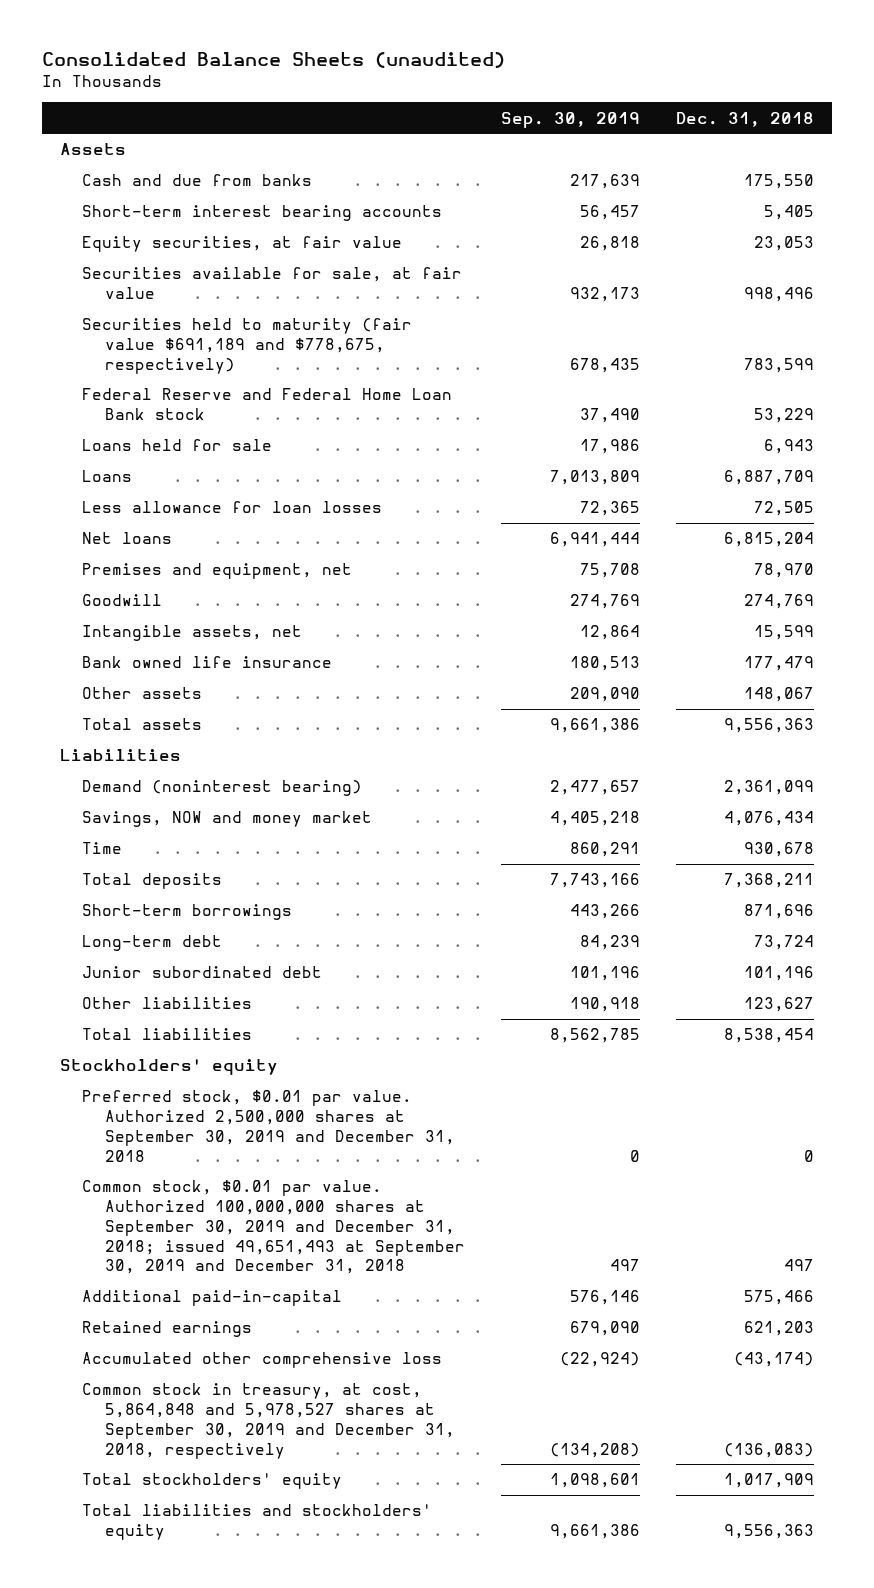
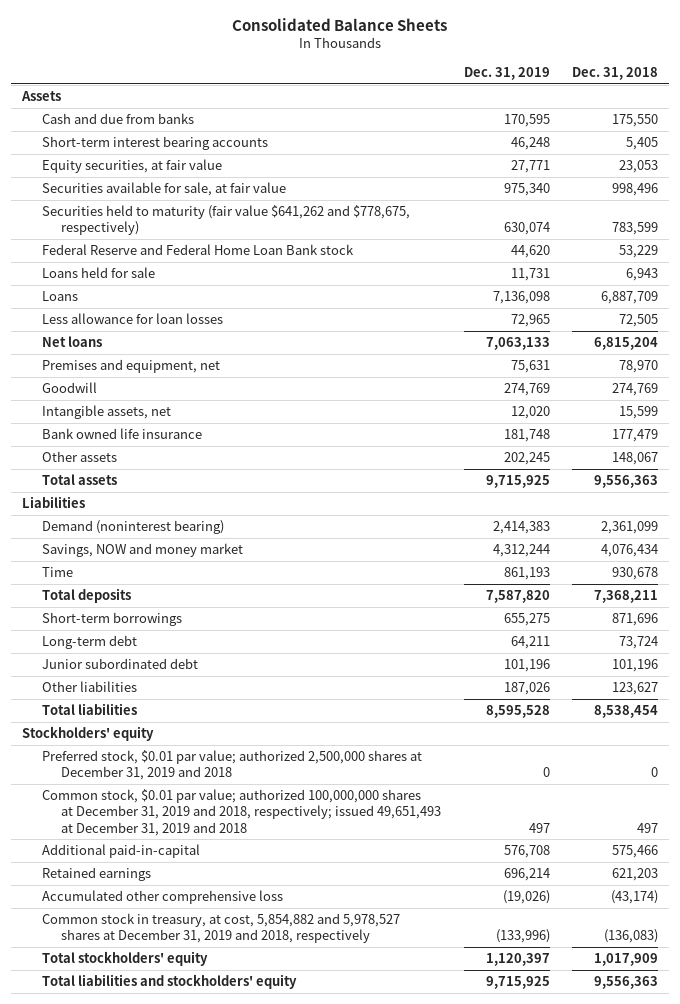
[41,51,505,68] Consolidated Balance Sheets (unaudited) -> [232,17,448,31] Consolidated Balance Sheets
[501,111,641,128] Sep. 30, 2019 -> none
none -> [463,67,550,81] Dec. 31, 2019
[82,318,413,374] Securities held to maturity (fair value $691,189 and $778,675, respectively) -> [41,204,410,236] Securities held to maturity (fair value $641,262 and $778,675, respectively)
[82,1090,455,1162] Preferred stock, $0.01 par value. Authorized 2,500,000 shares at September 30, 2019 and December 31, 2018 -> [41,749,422,781] Preferred stock, $0.01 par value; authorized 2,500,000 shares at December 31, 2019 and 2018
[82,1180,465,1275] Common stock, $0.01 par value. Authorized 100,000,000 shares at September 30, 2019 and December 31, 2018; issued 49,651,493 at September 30, 2019 and December 31, 2018 -> [41,788,442,836] Common stock, $0.01 par value; authorized 100,000,000 shares at December 31, 2019 and 2018, respectively; issued 49,651,493 at December 31, 2019 and 2018
[82,1383,455,1459] Common stock in treasury, at cost, 5,864,848 and 5,978,527 shares at September 30, 2019 and December 31, 2018, respectively -> [41,912,400,944] Common stock in treasury, at cost, 5,854,882 and 5,978,527 shares at December 31, 2019 and 2018, respectively

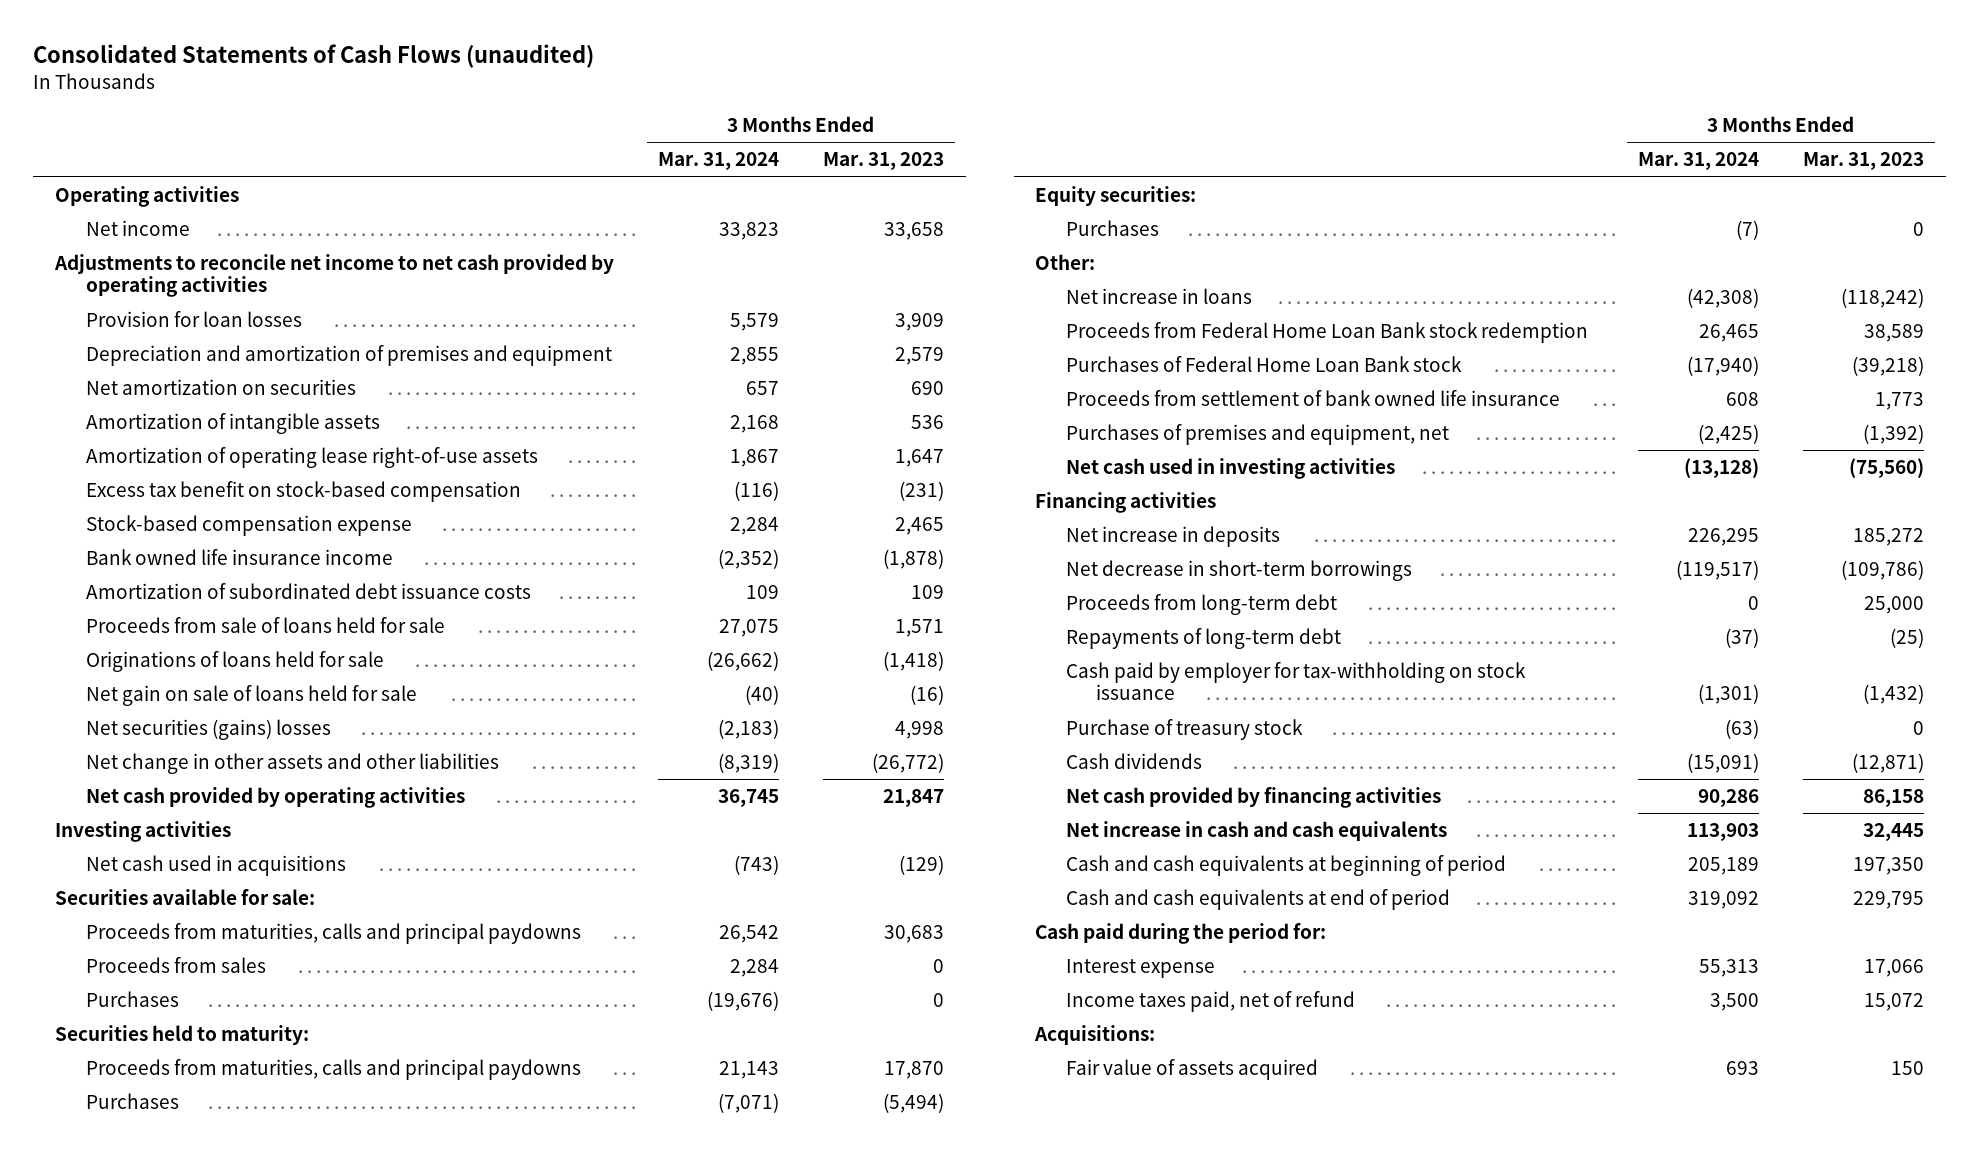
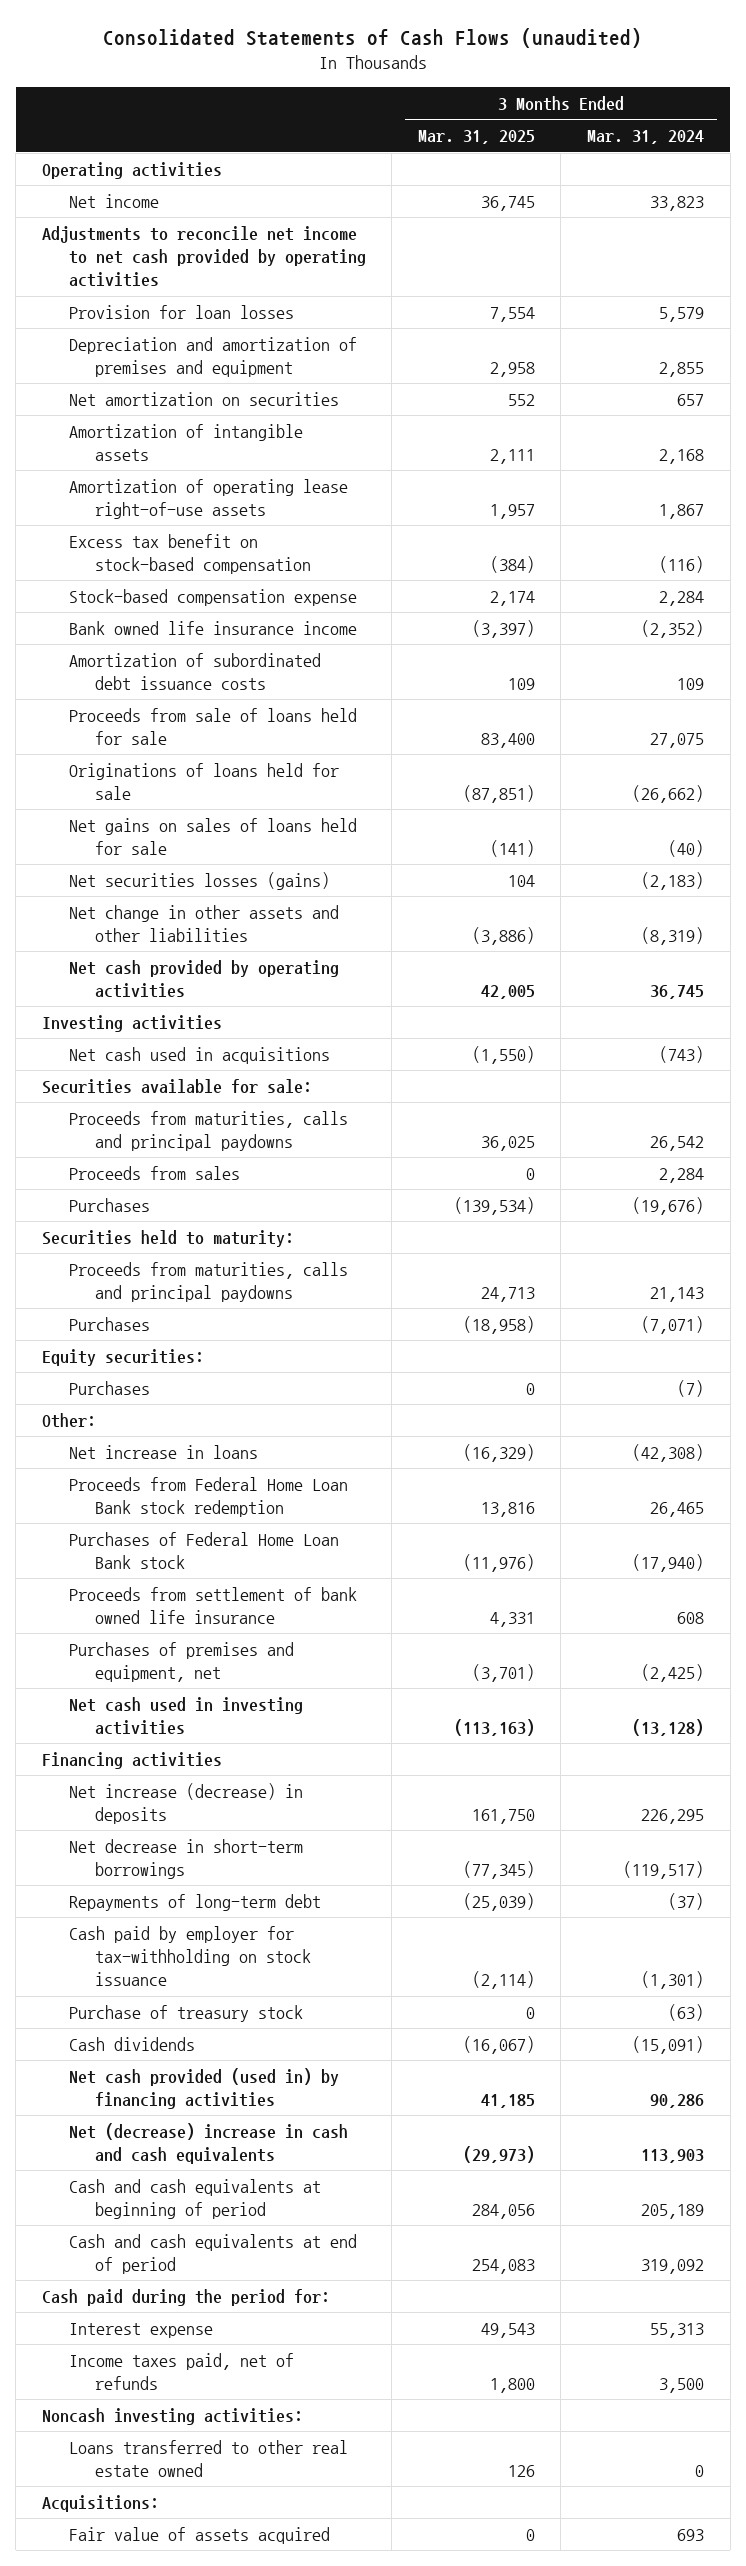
[822,152,944,171] Mar. 31, 2023 -> none
none -> [417,130,535,145] Mar. 31, 2025
[85,685,417,707] Net gain on sale of loans held for sale -> [68,818,357,856] Net gains on sales of loans held for sale
[85,719,331,741] Net securities (gains) losses -> [68,872,330,891] Net securities losses (gains)
[1065,526,1280,548] Net increase in deposits -> [68,1783,303,1825] Net increase (decrease) in deposits
[1065,594,1337,616] Proceeds from long-term debt -> none
[1065,787,1441,809] Net cash provided by financing activities -> [68,2068,339,2110] Net cash provided (used in) by financing activities
[1065,821,1447,842] Net increase in cash and cash equivalents -> [68,2123,348,2165] Net (decrease) increase in cash and cash equivalents
[1065,991,1355,1013] Income taxes paid, net of refund -> [68,2353,294,2391] Income taxes paid, net of refunds
none -> [41,2408,303,2426] Noncash investing activities:
none -> [68,2440,348,2478] Loans transferred to other real estate owned

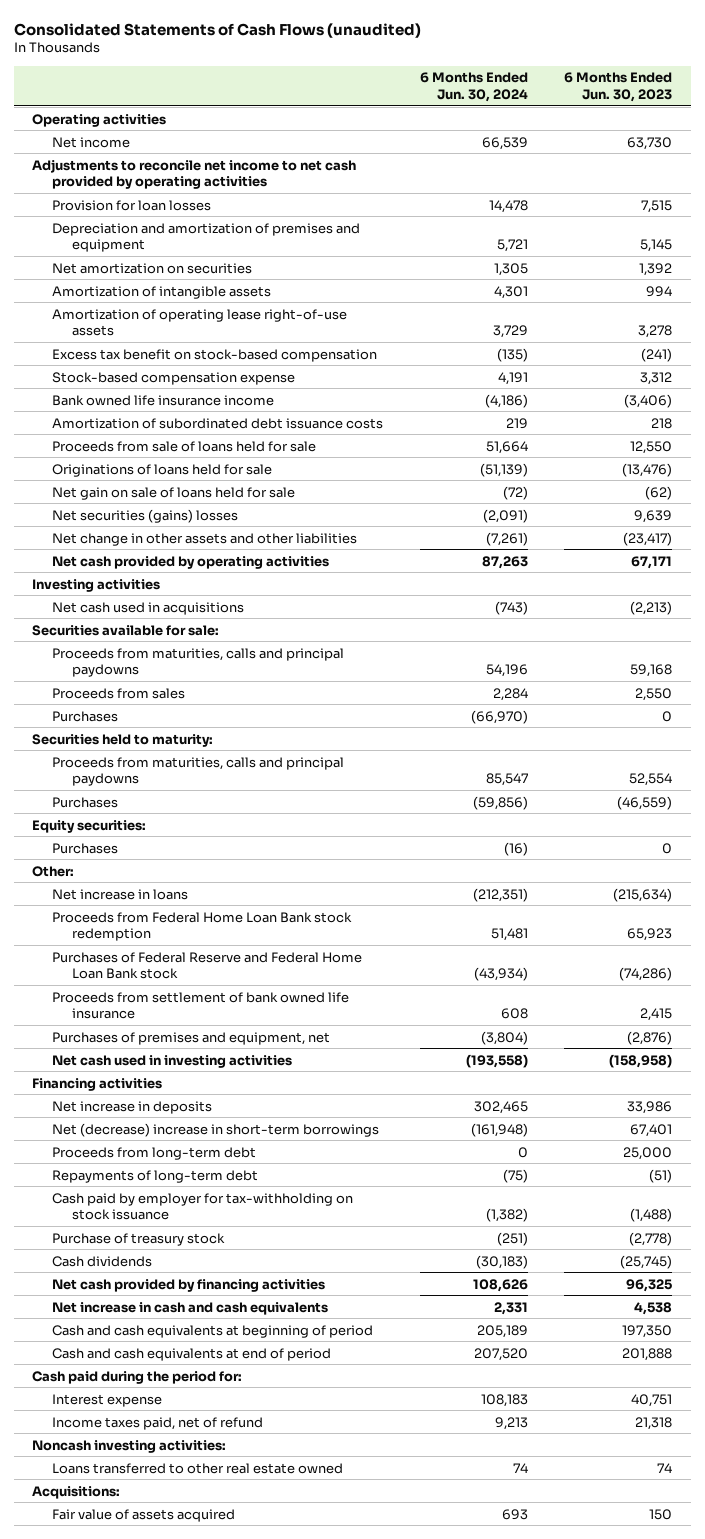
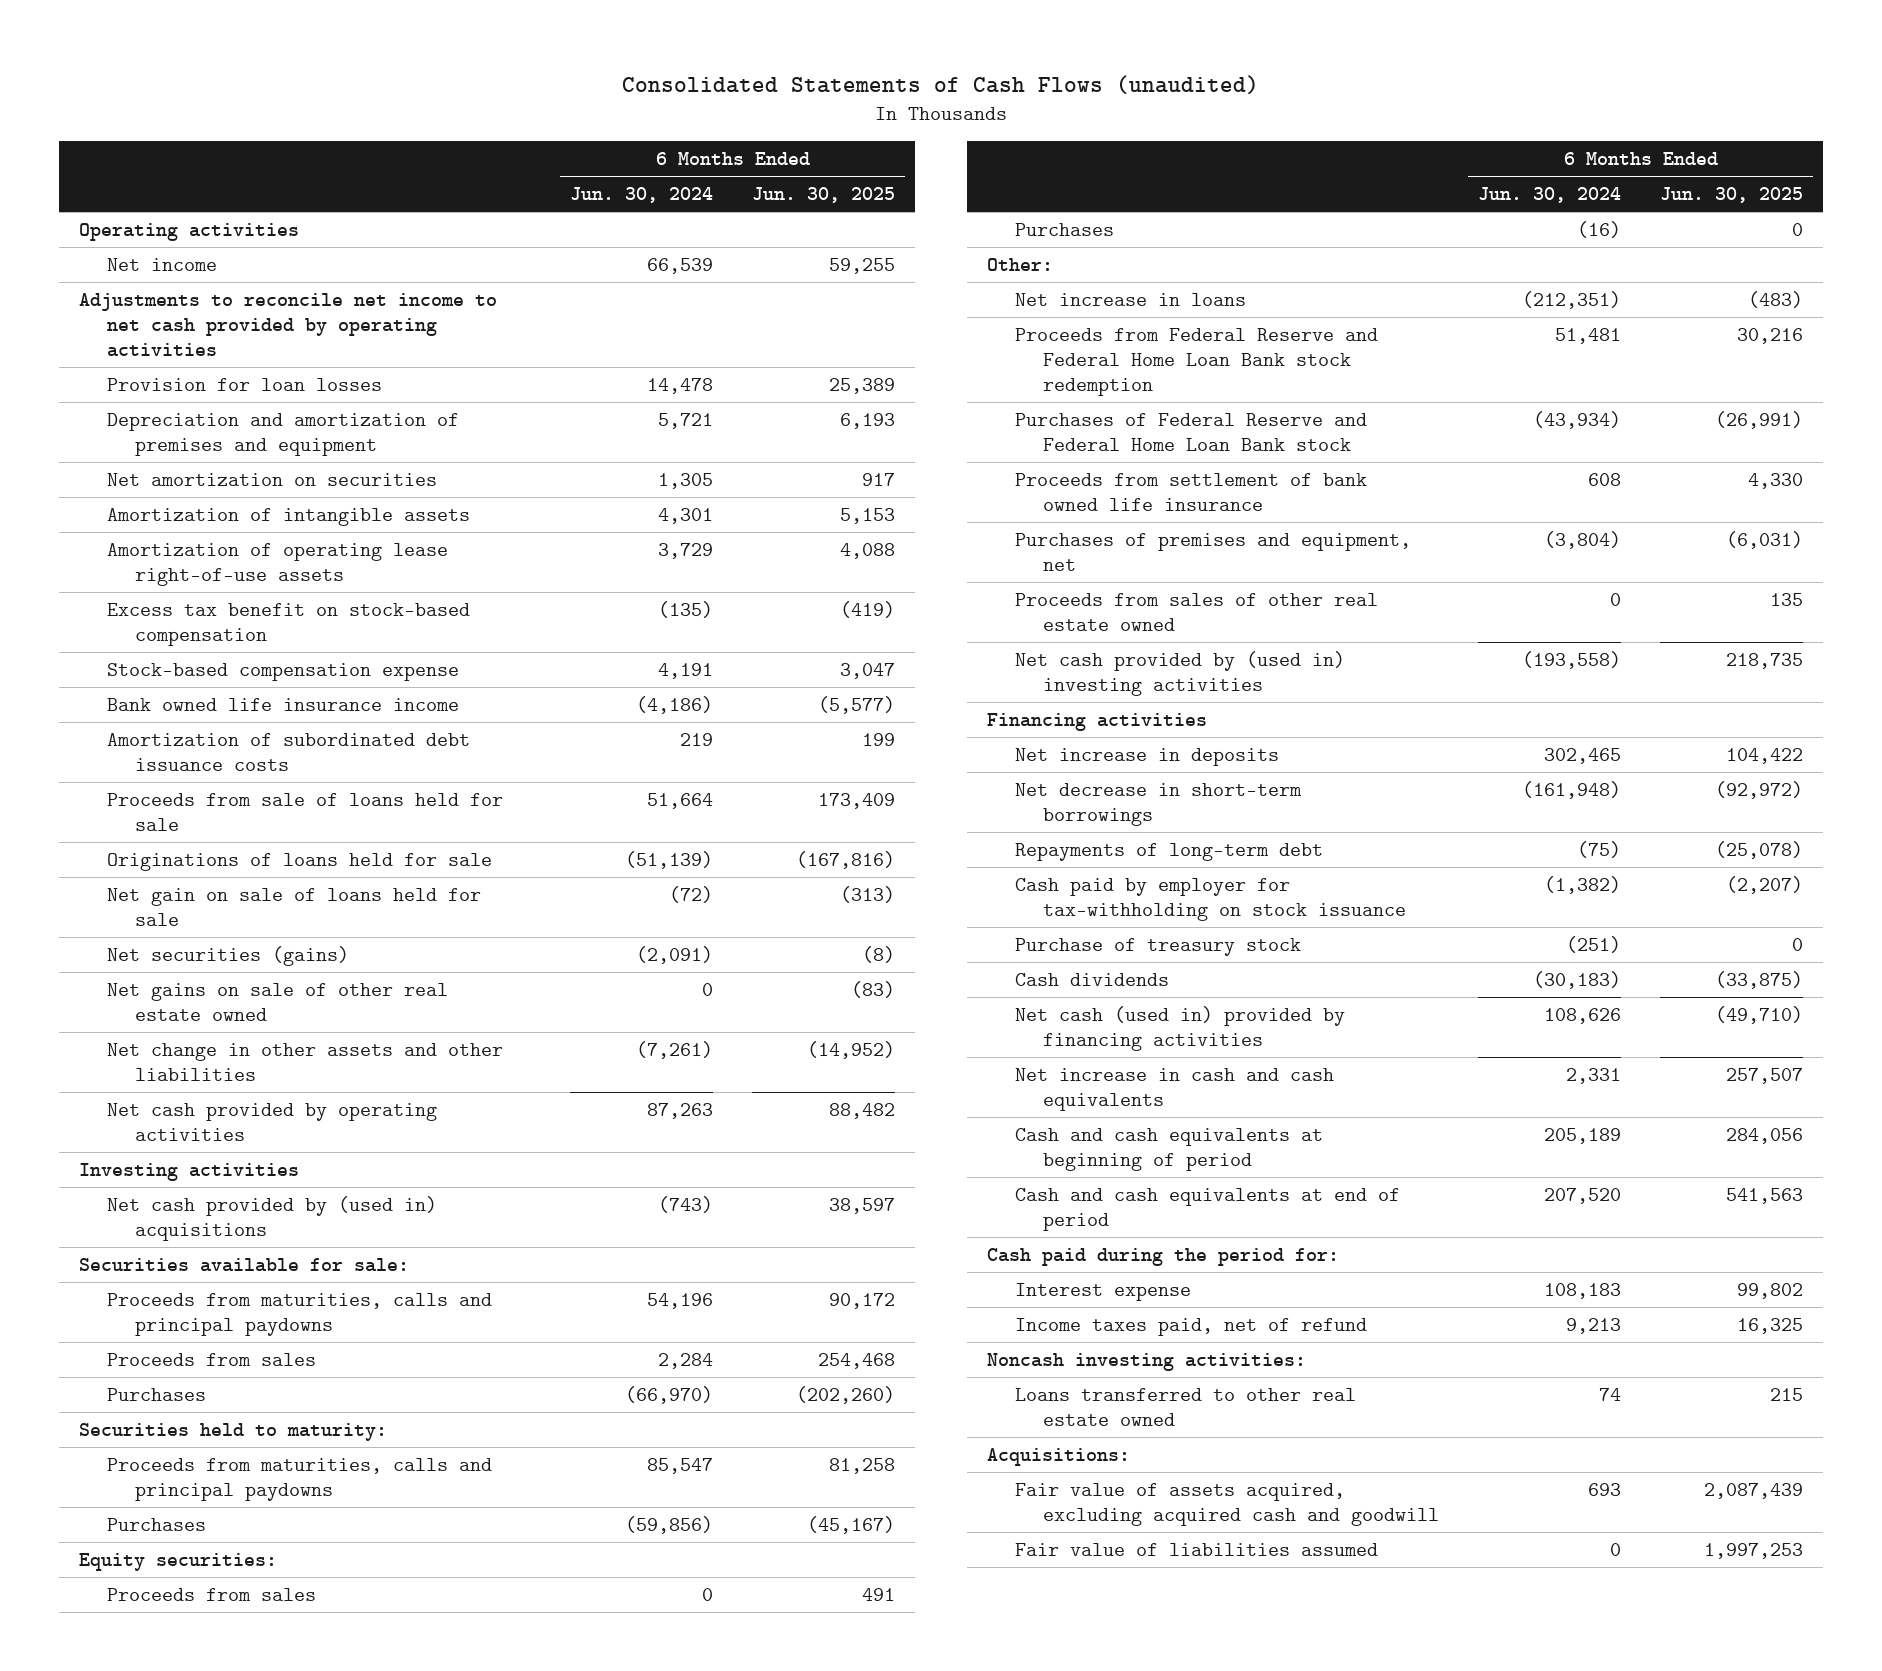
[564,72,673,102] 6 Months Ended Jun. 30, 2023 -> none
none -> [752,187,896,204] Jun. 30, 2025
[52,508,239,523] Net securities (gains) losses -> [106,945,349,966] Net securities (gains)
none -> [106,982,448,1021] Net gains on sale of other real estate owned
[52,601,245,615] Net cash used in acquisitions -> [106,1195,437,1241] Net cash provided by (used in) acquisitions
none -> [106,1587,316,1601] Proceeds from sales
[52,911,353,942] Proceeds from Federal Home Loan Bank stock redemption -> [1014,327,1378,396] Proceeds from Federal Reserve and Federal Home Loan Bank stock redemption
none -> [1014,592,1378,631] Proceeds from sales of other real estate owned
[52,1054,293,1068] Net cash used in investing activities -> [1014,650,1345,696] Net cash provided by (used in) investing activities
[52,1146,257,1160] Proceeds from long-term debt -> none
[52,1122,380,1137] Net (decrease) increase in short-term borrowings -> [1014,782,1302,826] Net decrease in short-term borrowings
[52,1278,326,1292] Net cash provided by financing activities -> [1014,1005,1345,1051] Net cash (used in) provided by financing activities
[52,1508,236,1522] Fair value of assets acquired -> [1014,1482,1440,1526] Fair value of assets acquired, excluding acquired cash and goodwill
none -> [1014,1542,1378,1556] Fair value of liabilities assumed

